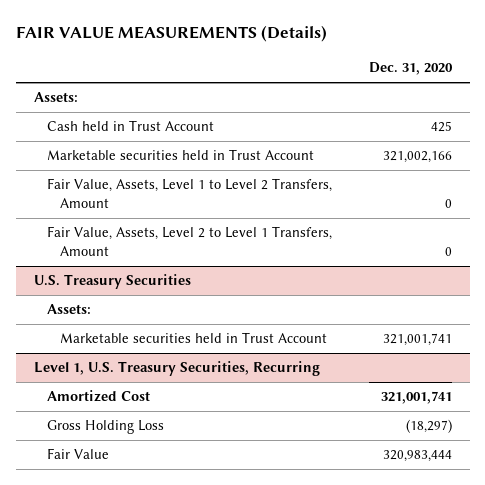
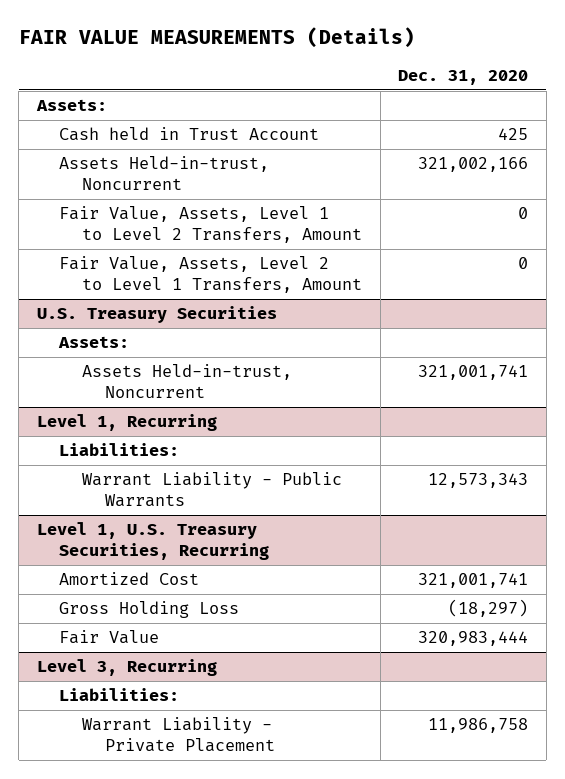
[47,149,315,161] Marketable securities held in Trust Account -> [59,156,270,191] Assets Held-in-trust, Noncurrent
[60,332,328,344] Marketable securities held in Trust Account -> [82,364,293,399] Assets Held-in-trust, Noncurrent
none -> [36,414,217,432] Level 1, Recurring
none -> [59,443,180,457] Liabilities:
none -> [82,472,343,508] Warrant Liability - Public Warrants
none -> [36,659,217,677] Level 3, Recurring
none -> [59,688,180,702] Liabilities:
none -> [82,717,275,753] Warrant Liability - Private Placement

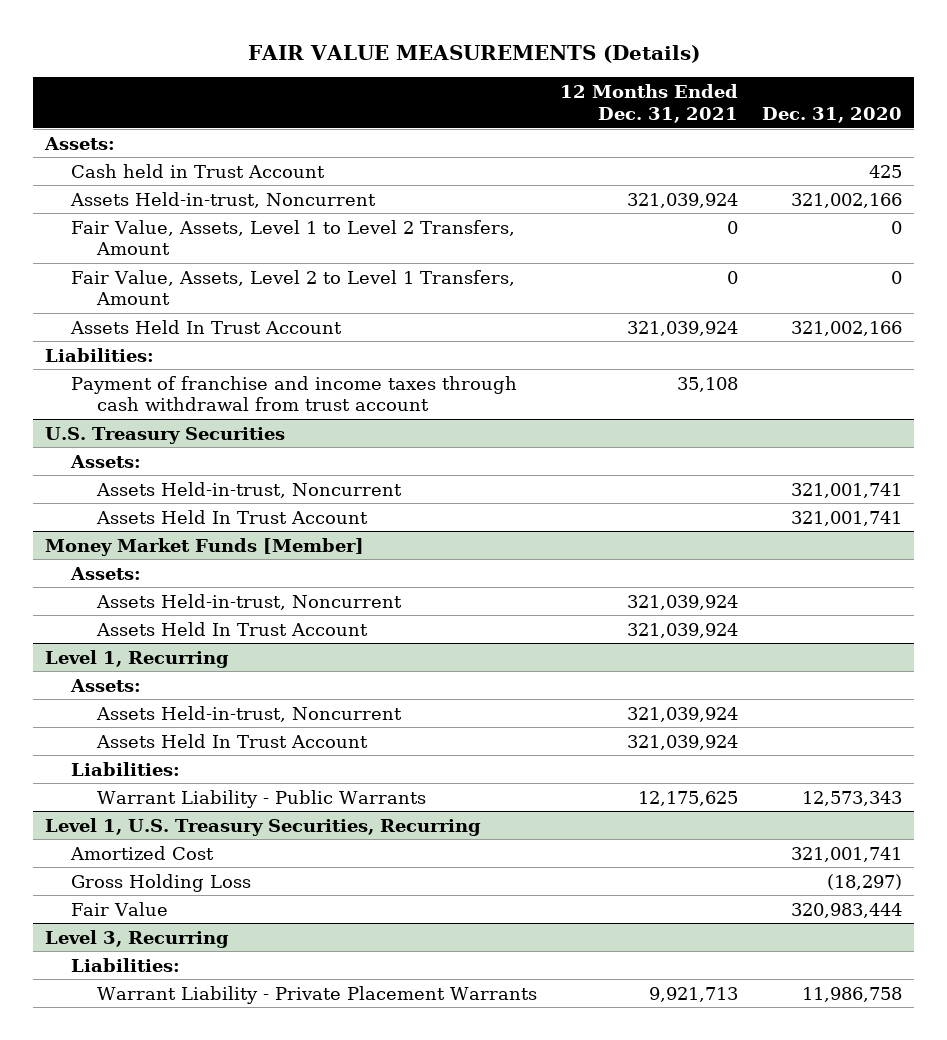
none -> [560,83,739,123] 12 Months Ended Dec. 31, 2021
none -> [69,319,342,334] Assets Held In Trust Account
none -> [44,347,154,362] Liabilities:
none -> [70,375,517,412] Payment of franchise and income taxes through cash withdrawal from trust account
none -> [95,509,368,524] Assets Held In Trust Account
none -> [44,537,364,556] Money Market Funds [Member]
none -> [69,566,141,580] Assets:
none -> [95,593,402,610] Assets Held-in-trust, Noncurrent
none -> [95,621,368,636] Assets Held In Trust Account
none -> [69,678,141,692] Assets:
none -> [95,705,402,722] Assets Held-in-trust, Noncurrent
none -> [95,733,368,748] Assets Held In Trust Account
[82,717,275,753] Warrant Liability - Private Placement -> [96,985,537,1004] Warrant Liability - Private Placement Warrants

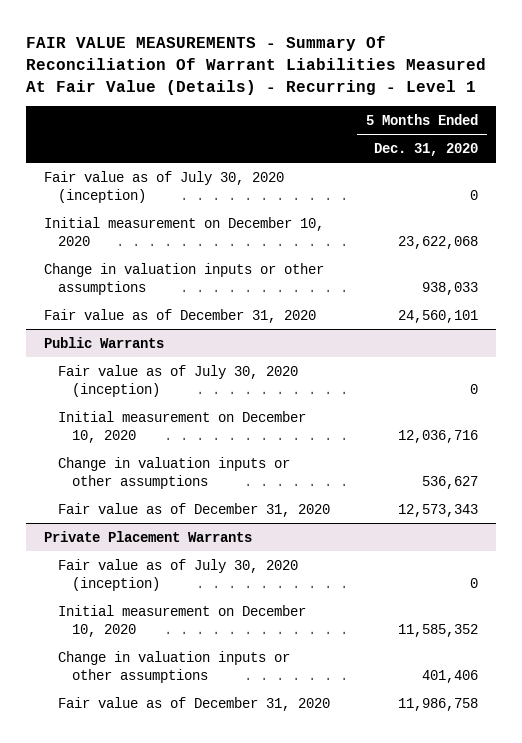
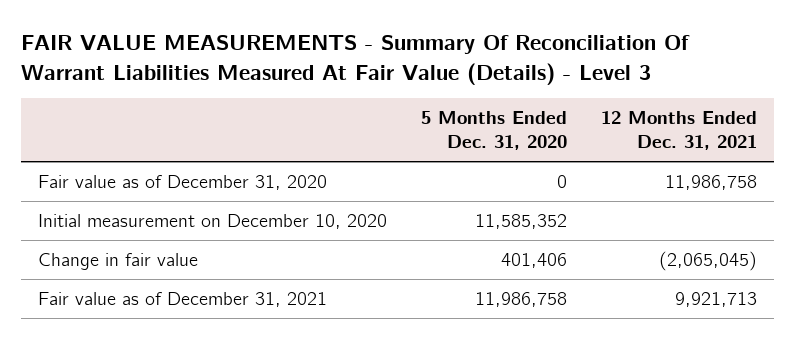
[26,36,487,95] FAIR VALUE MEASUREMENTS - Summary Of Reconciliation Of Warrant Liabilities Measured At Fair Value (Details) - Recurring - Level 1 -> [21,35,691,85] FAIR VALUE MEASUREMENTS - Summary Of Reconciliation Of Warrant Liabilities Measured At Fair Value (Details) - Level 3
none -> [600,111,757,151] 12 Months Ended Dec. 31, 2021
[44,216,325,246] Initial measurement on December 10, 2020 -> none
[44,262,325,295] Change in valuation inputs or other assumptions -> none
[44,308,317,323] Fair value as of December 31, 2020 -> none
[44,336,165,348] Public Warrants -> none
[57,364,298,397] Fair value as of July 30, 2020 (inception) -> none
[57,410,306,443] Initial measurement on December 10, 2020 -> none
[57,456,290,489] Change in valuation inputs or other assumptions -> none
[57,502,330,517] Fair value as of December 31, 2020 -> none
[44,530,253,542] Private Placement Warrants -> none
[57,558,298,591] Fair value as of July 30, 2020 (inception) -> none
[44,170,285,203] Fair value as of July 30, 2020 (inception) -> [38,174,328,190] Fair value as of December 31, 2020
[57,650,290,683] Change in valuation inputs or other assumptions -> [38,252,199,270] Change in fair value
[57,696,330,711] Fair value as of December 31, 2020 -> [38,291,328,307] Fair value as of December 31, 2021

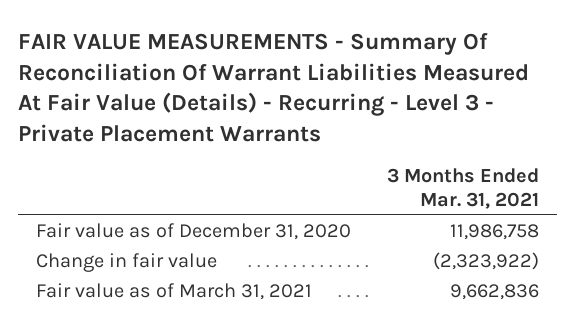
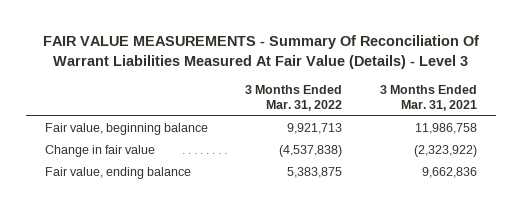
[17,32,529,143] FAIR VALUE MEASUREMENTS - Summary Of Reconciliation Of Warrant Liabilities Measured At Fair Value (Details) - Recurring - Level 3 - Private Placement Warrants -> [42,34,479,69] FAIR VALUE MEASUREMENTS - Summary Of Reconciliation Of Warrant Liabilities Measured At Fair Value (Details) - Level 3
none -> [245,84,343,112] 3 Months Ended Mar. 31, 2022
[35,223,351,241] Fair value as of December 31, 2020 -> [44,123,208,136] Fair value, beginning balance
[35,283,312,301] Fair value as of March 31, 2021 -> [44,167,191,180] Fair value, ending balance

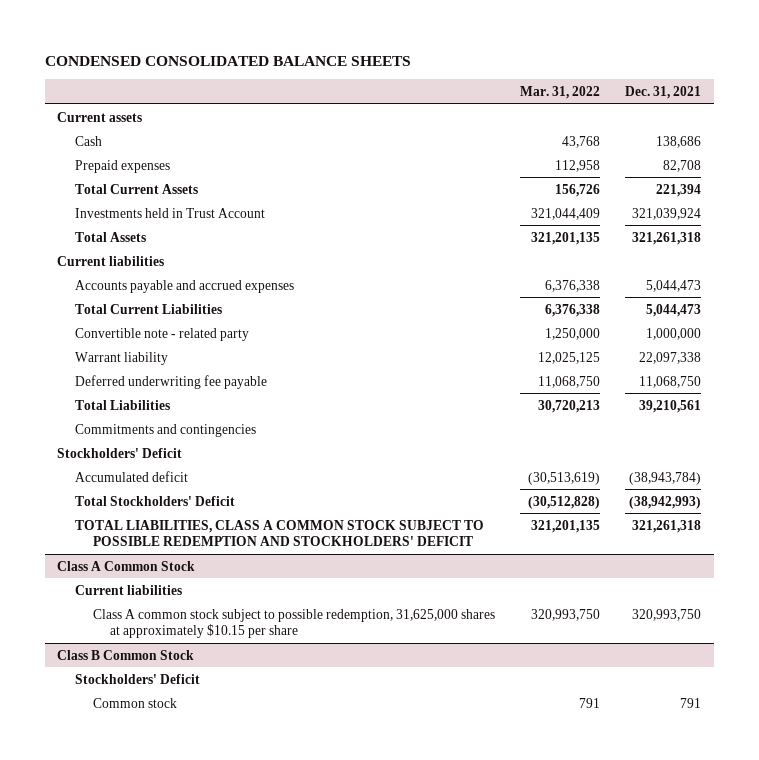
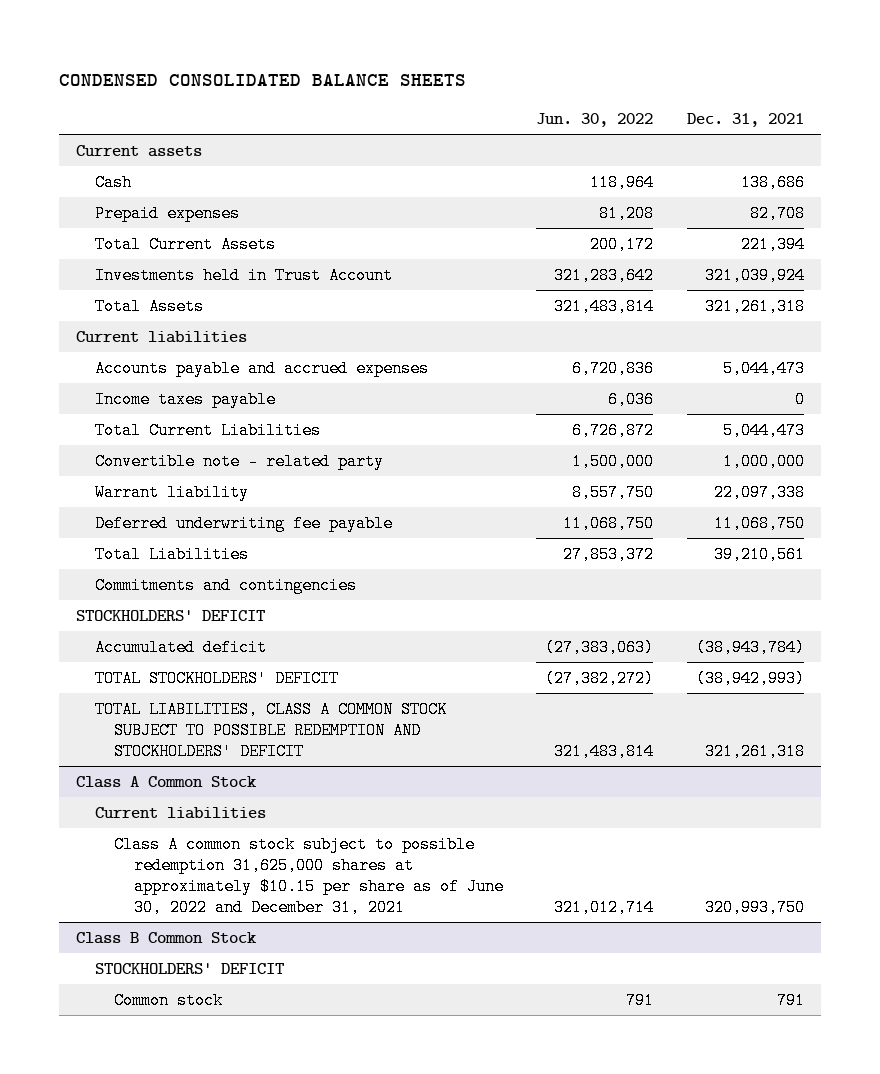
[520,85,601,99] Mar. 31, 2022 -> none
none -> [536,113,654,128] Jun. 30, 2022
none -> [95,390,277,408] Income taxes payable
[57,447,183,458] Stockholders' Deficit -> [75,609,265,621] STOCKHOLDERS' DEFICIT
[75,495,236,506] Total Stockholders' Deficit -> [95,669,340,687] TOTAL STOCKHOLDERS' DEFICIT
[92,608,495,639] Class A common stock subject to possible redemption, 31,625,000 shares at approximately $10.15 per share -> [114,835,504,916] Class A common stock subject to possible redemption 31,625,000 shares at approximately $10.15 per share as of June 30, 2022 and December 31, 2021
[75,673,201,684] Stockholders' Deficit -> [95,962,285,974] STOCKHOLDERS' DEFICIT

